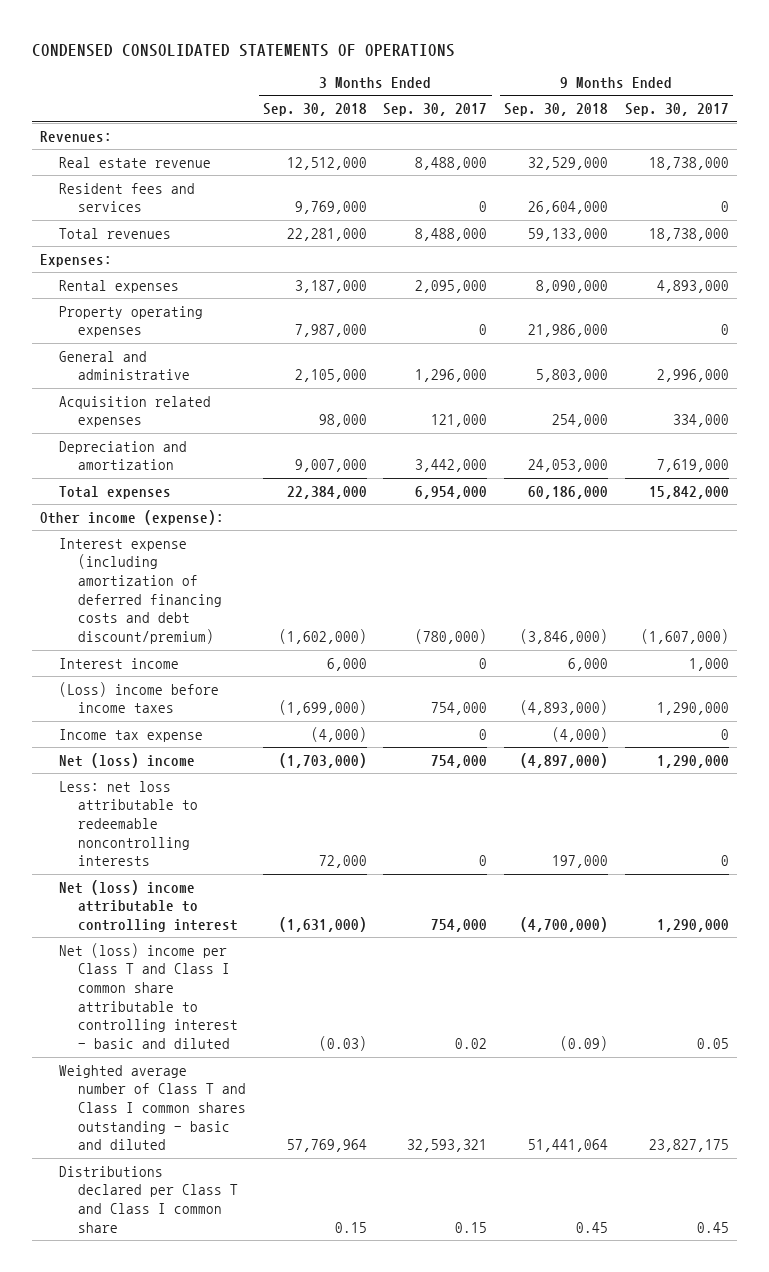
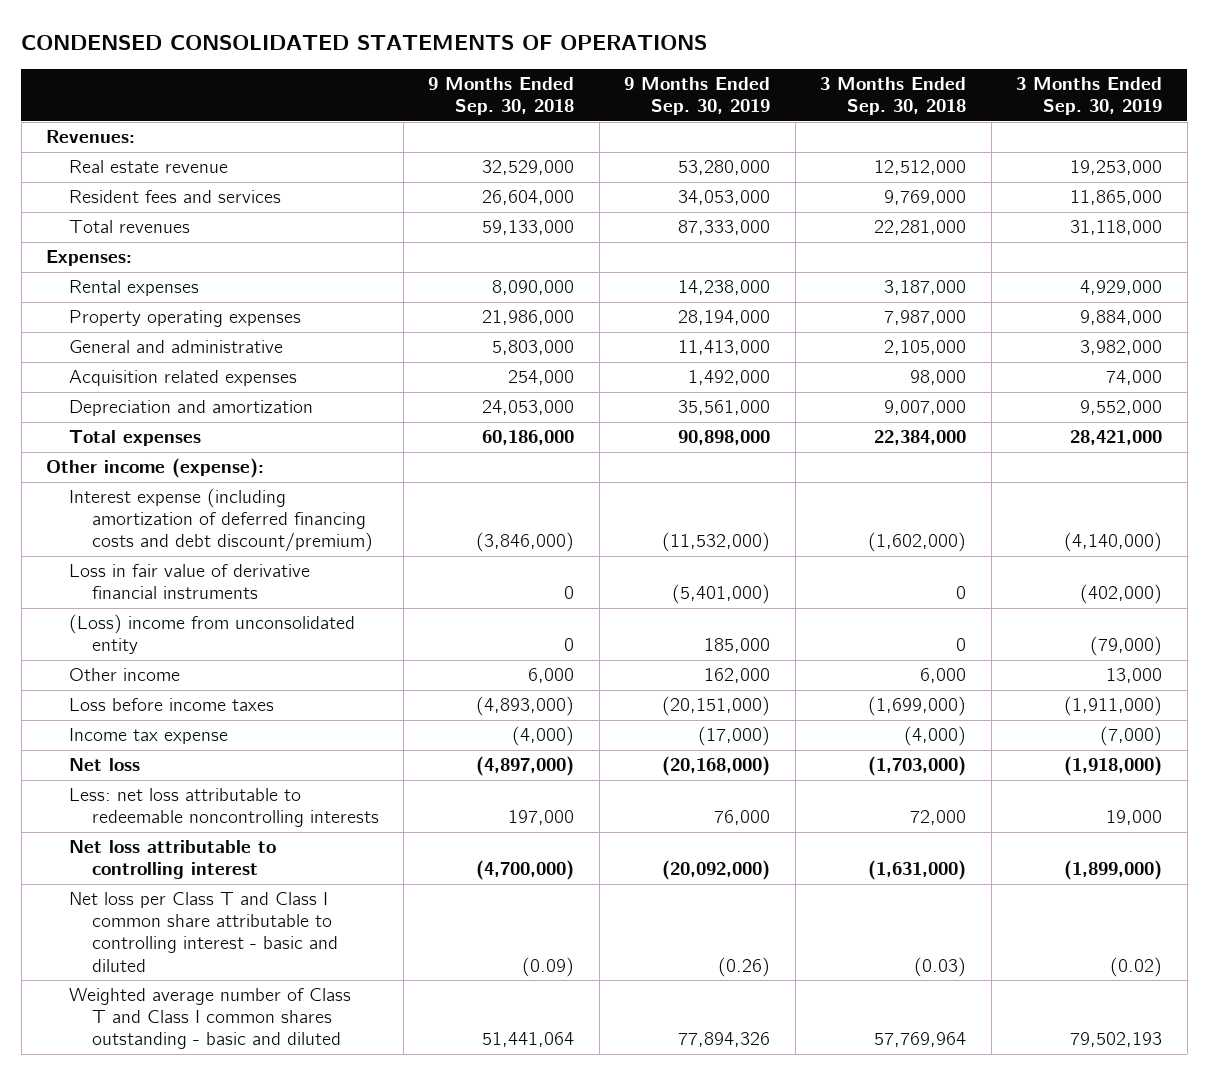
[383,103,488,117] Sep. 30, 2017 -> none
[624,103,729,117] Sep. 30, 2017 -> none
none -> [624,77,771,116] 9 Months Ended Sep. 30, 2019
none -> [1016,77,1163,116] 3 Months Ended Sep. 30, 2019
none -> [68,564,310,600] Loss in fair value of derivative financial instruments
none -> [68,614,355,655] (Loss) income from unconsolidated entity
[59,657,180,669] Interest income -> [68,668,180,682] Other income
[59,681,220,714] (Loss) income before income taxes -> [68,698,274,712] Loss before income taxes
[59,752,196,768] Net (loss) income -> [68,758,140,772] Net loss
[59,879,239,933] Net (loss) income attributable to controlling interest -> [68,840,276,880] Net loss attributable to controlling interest
[59,942,239,1050] Net (loss) income per Class T and Class I common share attributable to controlling interest - basic and diluted -> [68,892,338,972] Net loss per Class T and Class I common share attributable to controlling interest - basic and diluted
[59,1165,239,1233] Distributions declared per Class T and Class I common share -> none

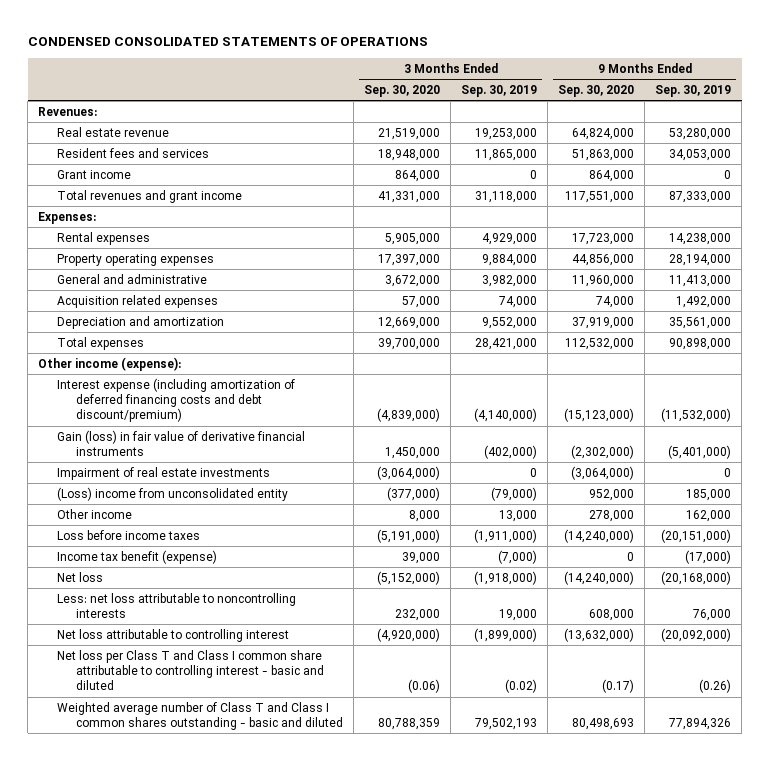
[428,77,575,116] 9 Months Ended Sep. 30, 2018 -> none
[820,77,967,116] 3 Months Ended Sep. 30, 2018 -> none
none -> [364,84,441,97] Sep. 30, 2020
none -> [558,84,635,97] Sep. 30, 2020
none -> [57,169,132,179] Grant income
[68,220,190,234] Total revenues -> [57,189,243,203] Total revenues and grant income
[68,564,310,600] Loss in fair value of derivative financial instruments -> [57,429,306,457] Gain (loss) in fair value of derivative financial instruments
none -> [57,466,271,480] Impairment of real estate investments
[68,728,228,745] Income tax expense -> [57,549,218,564] Income tax benefit (expense)
[68,788,379,828] Less: net loss attributable to redeemable noncontrolling interests -> [57,592,297,619] Less: net loss attributable to noncontrolling interests

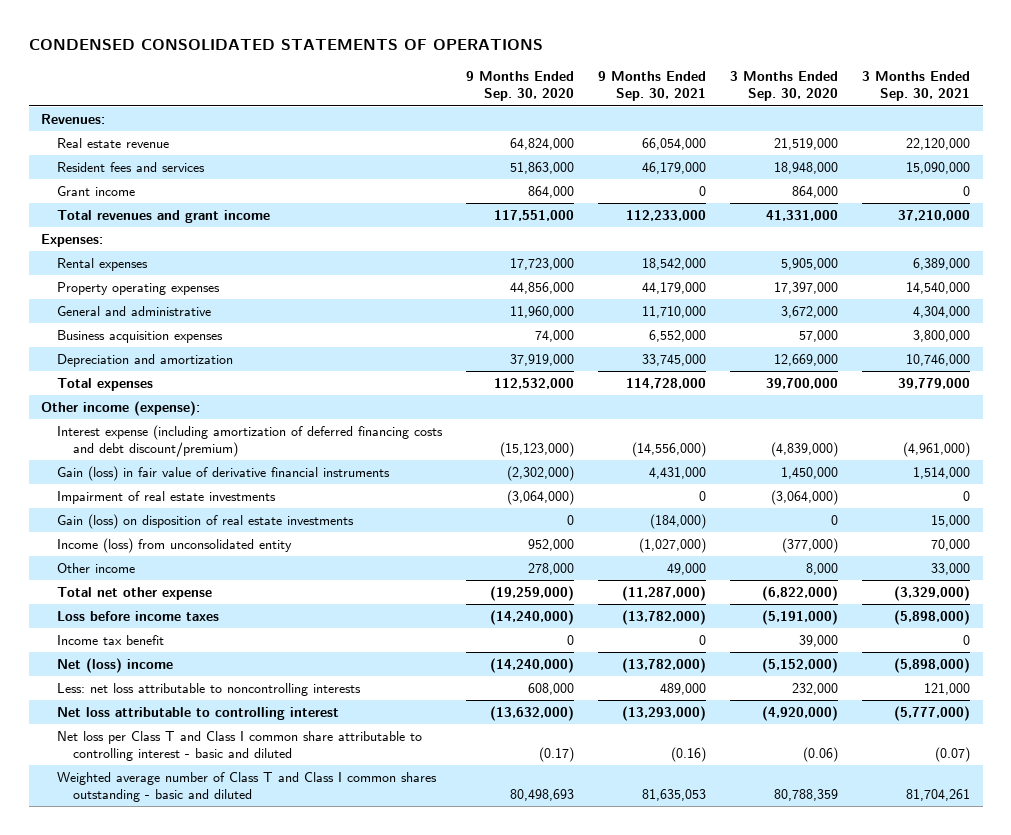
[461,84,538,97] Sep. 30, 2019 -> none
[655,84,732,97] Sep. 30, 2019 -> none
none -> [598,71,707,102] 9 Months Ended Sep. 30, 2021
none -> [862,71,971,102] 3 Months Ended Sep. 30, 2021
[57,294,219,308] Acquisition related expenses -> [57,330,224,344] Business acquisition expenses
none -> [57,514,355,530] Gain (loss) on disposition of real estate investments
[57,486,289,501] (Loss) income from unconsolidated entity -> [57,538,293,554] Income (loss) from unconsolidated entity
none -> [57,587,213,601] Total net other expense
[57,549,218,564] Income tax benefit (expense) -> [57,635,165,646] Income tax benefit
[57,571,104,582] Net loss -> [57,658,174,674] Net (loss) income

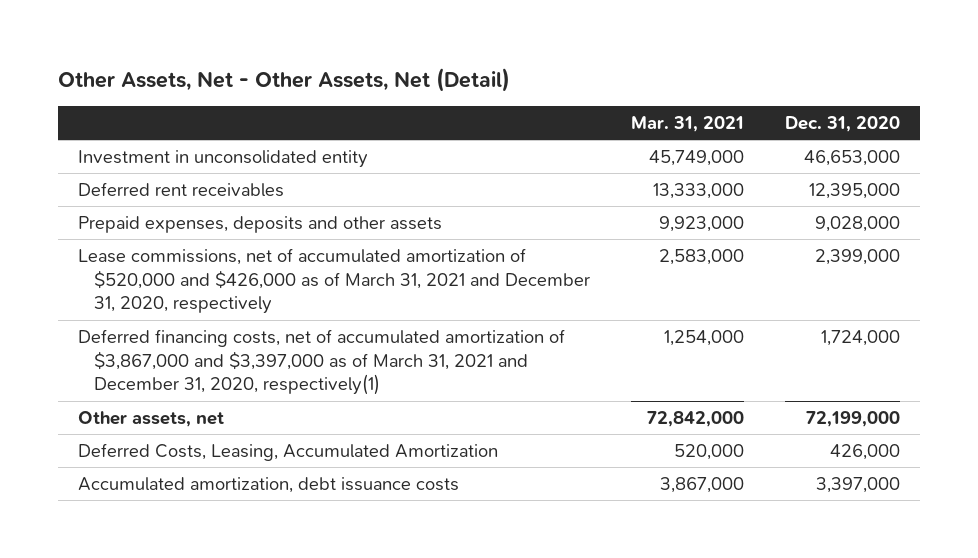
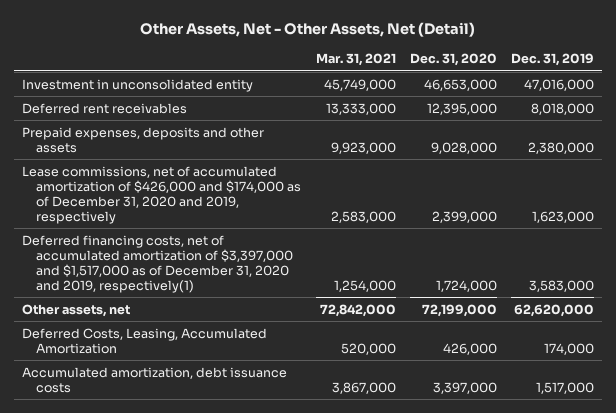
none -> [511,53,595,67] Dec. 31, 2019
[78,248,591,315] Lease commissions, net of accumulated amortization of $520,000 and $426,000 as of March 31, 2021 and December 31, 2020, respectively -> [21,165,302,224] Lease commissions, net of accumulated amortization of $426,000 and $174,000 as of December 31, 2020 and 2019, respectively
[78,329,566,396] Deferred financing costs, net of accumulated amortization of $3,867,000 and $3,397,000 as of March 31, 2021 and December 31, 2020, respectively(1) -> [21,234,294,293] Deferred financing costs, net of accumulated amortization of $3,397,000 and $1,517,000 as of December 31, 2020 and 2019, respectively(1)

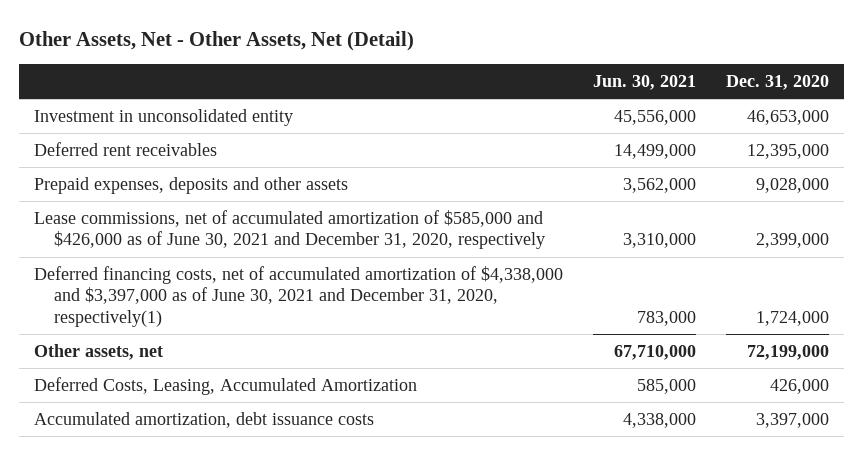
[315,53,396,67] Mar. 31, 2021 -> none
[511,53,595,67] Dec. 31, 2019 -> none
none -> [592,74,696,90] Jun. 30, 2021
[21,165,302,224] Lease commissions, net of accumulated amortization of $426,000 and $174,000 as of December 31, 2020 and 2019, respectively -> [33,209,545,250] Lease commissions, net of accumulated amortization of $585,000 and $426,000 as of June 30, 2021 and December 31, 2020, respectively
[21,234,294,293] Deferred financing costs, net of accumulated amortization of $3,397,000 and $1,517,000 as of December 31, 2020 and 2019, respectively(1) -> [33,265,563,328] Deferred financing costs, net of accumulated amortization of $4,338,000 and $3,397,000 as of June 30, 2021 and December 31, 2020, respectively(1)

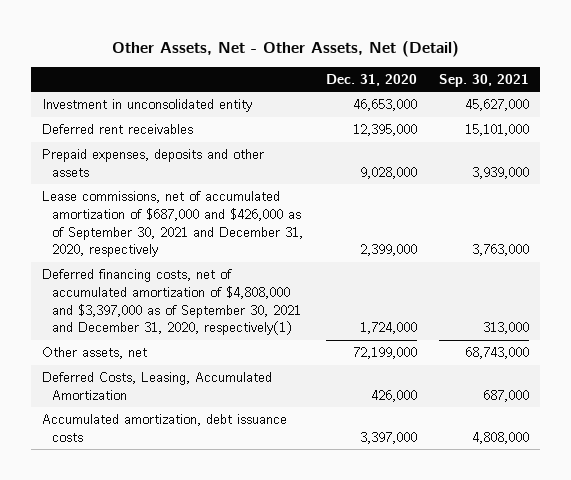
[592,74,696,90] Jun. 30, 2021 -> none
none -> [439,73,530,87] Sep. 30, 2021
[33,209,545,250] Lease commissions, net of accumulated amortization of $585,000 and $426,000 as of June 30, 2021 and December 31, 2020, respectively -> [42,191,304,258] Lease commissions, net of accumulated amortization of $687,000 and $426,000 as of September 30, 2021 and December 31, 2020, respectively
[33,265,563,328] Deferred financing costs, net of accumulated amortization of $4,338,000 and $3,397,000 as of June 30, 2021 and December 31, 2020, respectively(1) -> [42,269,302,336] Deferred financing costs, net of accumulated amortization of $4,808,000 and $3,397,000 as of September 30, 2021 and December 31, 2020, respectively(1)

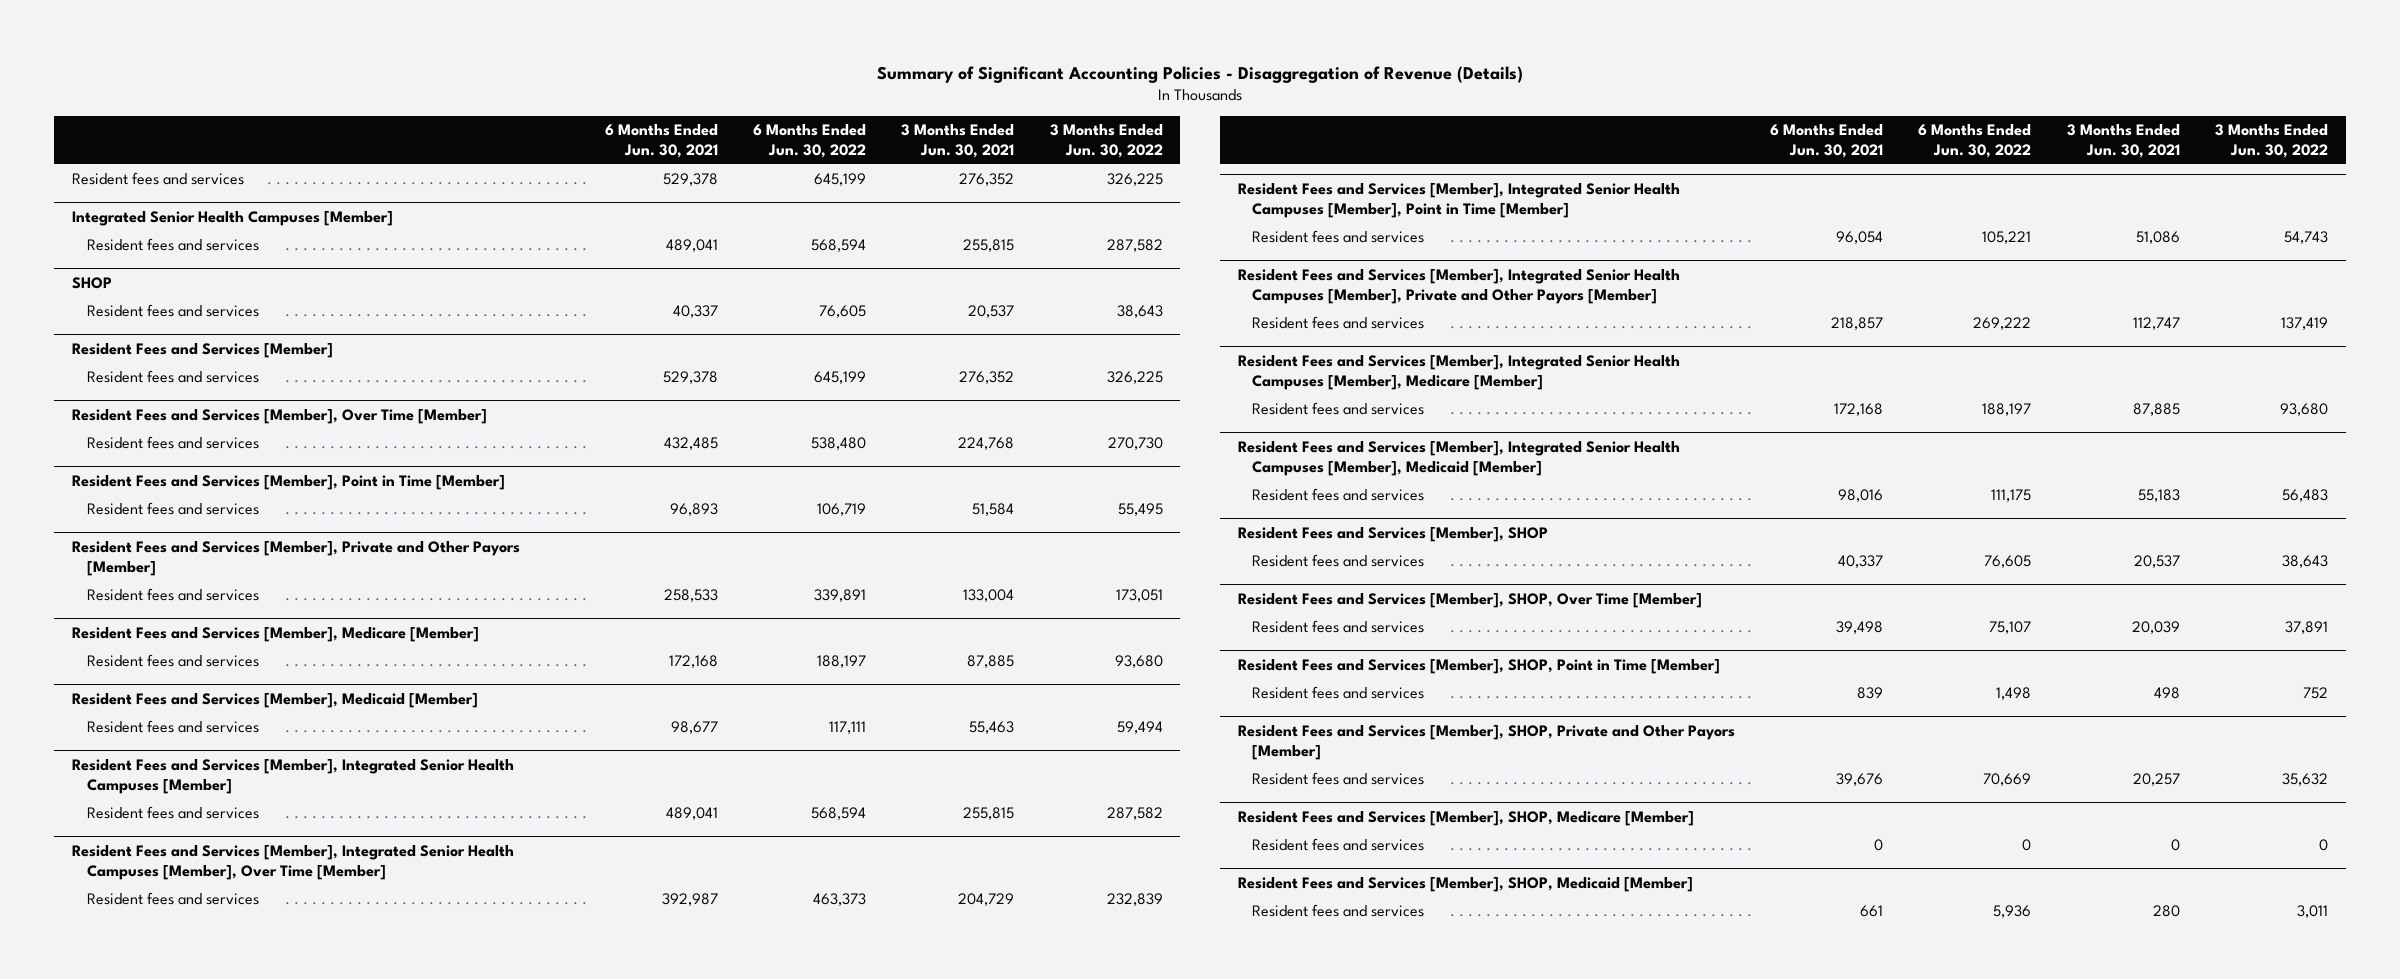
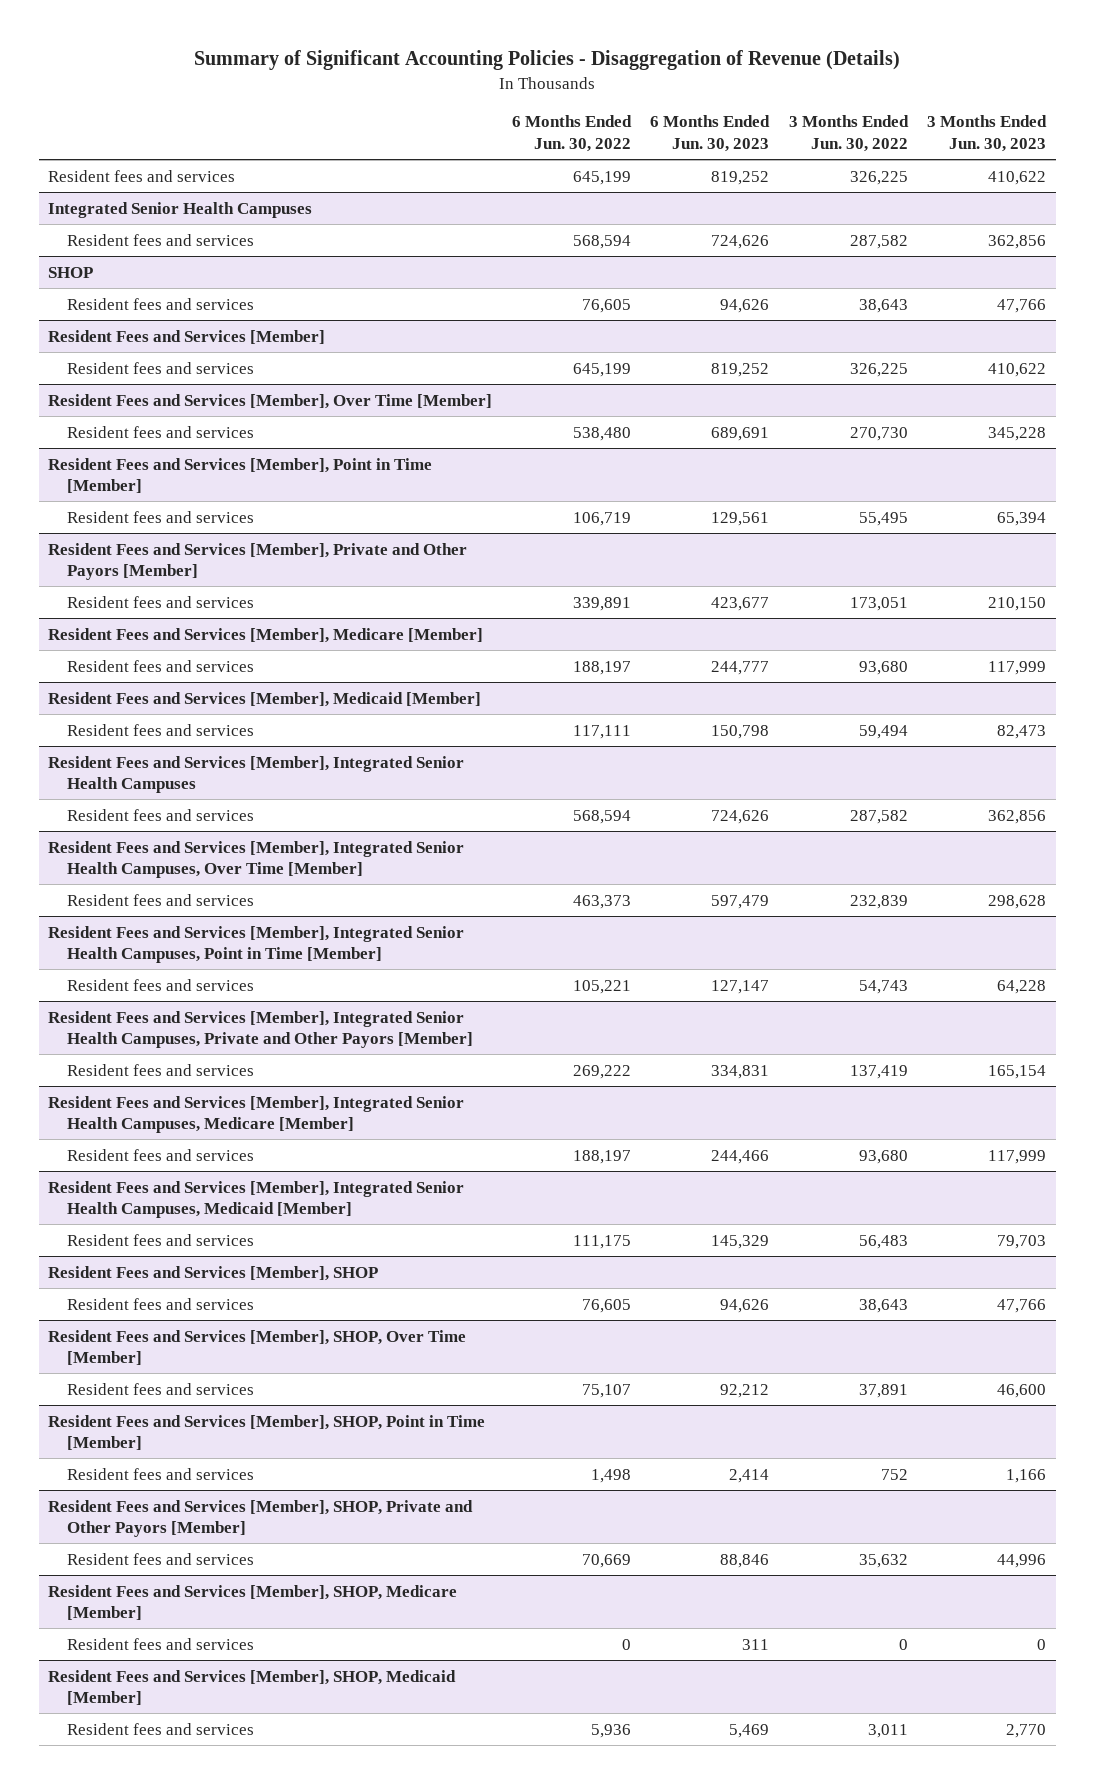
[604,124,718,158] 6 Months Ended Jun. 30, 2021 -> none
[901,124,1015,158] 3 Months Ended Jun. 30, 2021 -> none
none -> [650,115,771,152] 6 Months Ended Jun. 30, 2023
none -> [926,115,1047,152] 3 Months Ended Jun. 30, 2023
[72,211,394,227] Integrated Senior Health Campuses [Member] -> [48,201,313,218] Integrated Senior Health Campuses
[72,759,515,794] Resident Fees and Services [Member], Integrated Senior Health Campuses [Member] -> [48,755,465,793] Resident Fees and Services [Member], Integrated Senior Health Campuses
[72,845,515,880] Resident Fees and Services [Member], Integrated Senior Health Campuses [Member], Over Time [Member] -> [48,840,465,878] Resident Fees and Services [Member], Integrated Senior Health Campuses, Over Time [Member]
[1237,183,1680,218] Resident Fees and Services [Member], Integrated Senior Health Campuses [Member], Point in Time [Member] -> [48,925,465,963] Resident Fees and Services [Member], Integrated Senior Health Campuses, Point in Time [Member]
[1237,269,1680,304] Resident Fees and Services [Member], Integrated Senior Health Campuses [Member], Private and Other Payors [Member] -> [48,1010,474,1048] Resident Fees and Services [Member], Integrated Senior Health Campuses, Private and Other Payors [Member]
[1237,355,1680,390] Resident Fees and Services [Member], Integrated Senior Health Campuses [Member], Medicare [Member] -> [48,1095,465,1133] Resident Fees and Services [Member], Integrated Senior Health Campuses, Medicare [Member]
[1237,441,1680,476] Resident Fees and Services [Member], Integrated Senior Health Campuses [Member], Medicaid [Member] -> [48,1180,465,1218] Resident Fees and Services [Member], Integrated Senior Health Campuses, Medicaid [Member]

